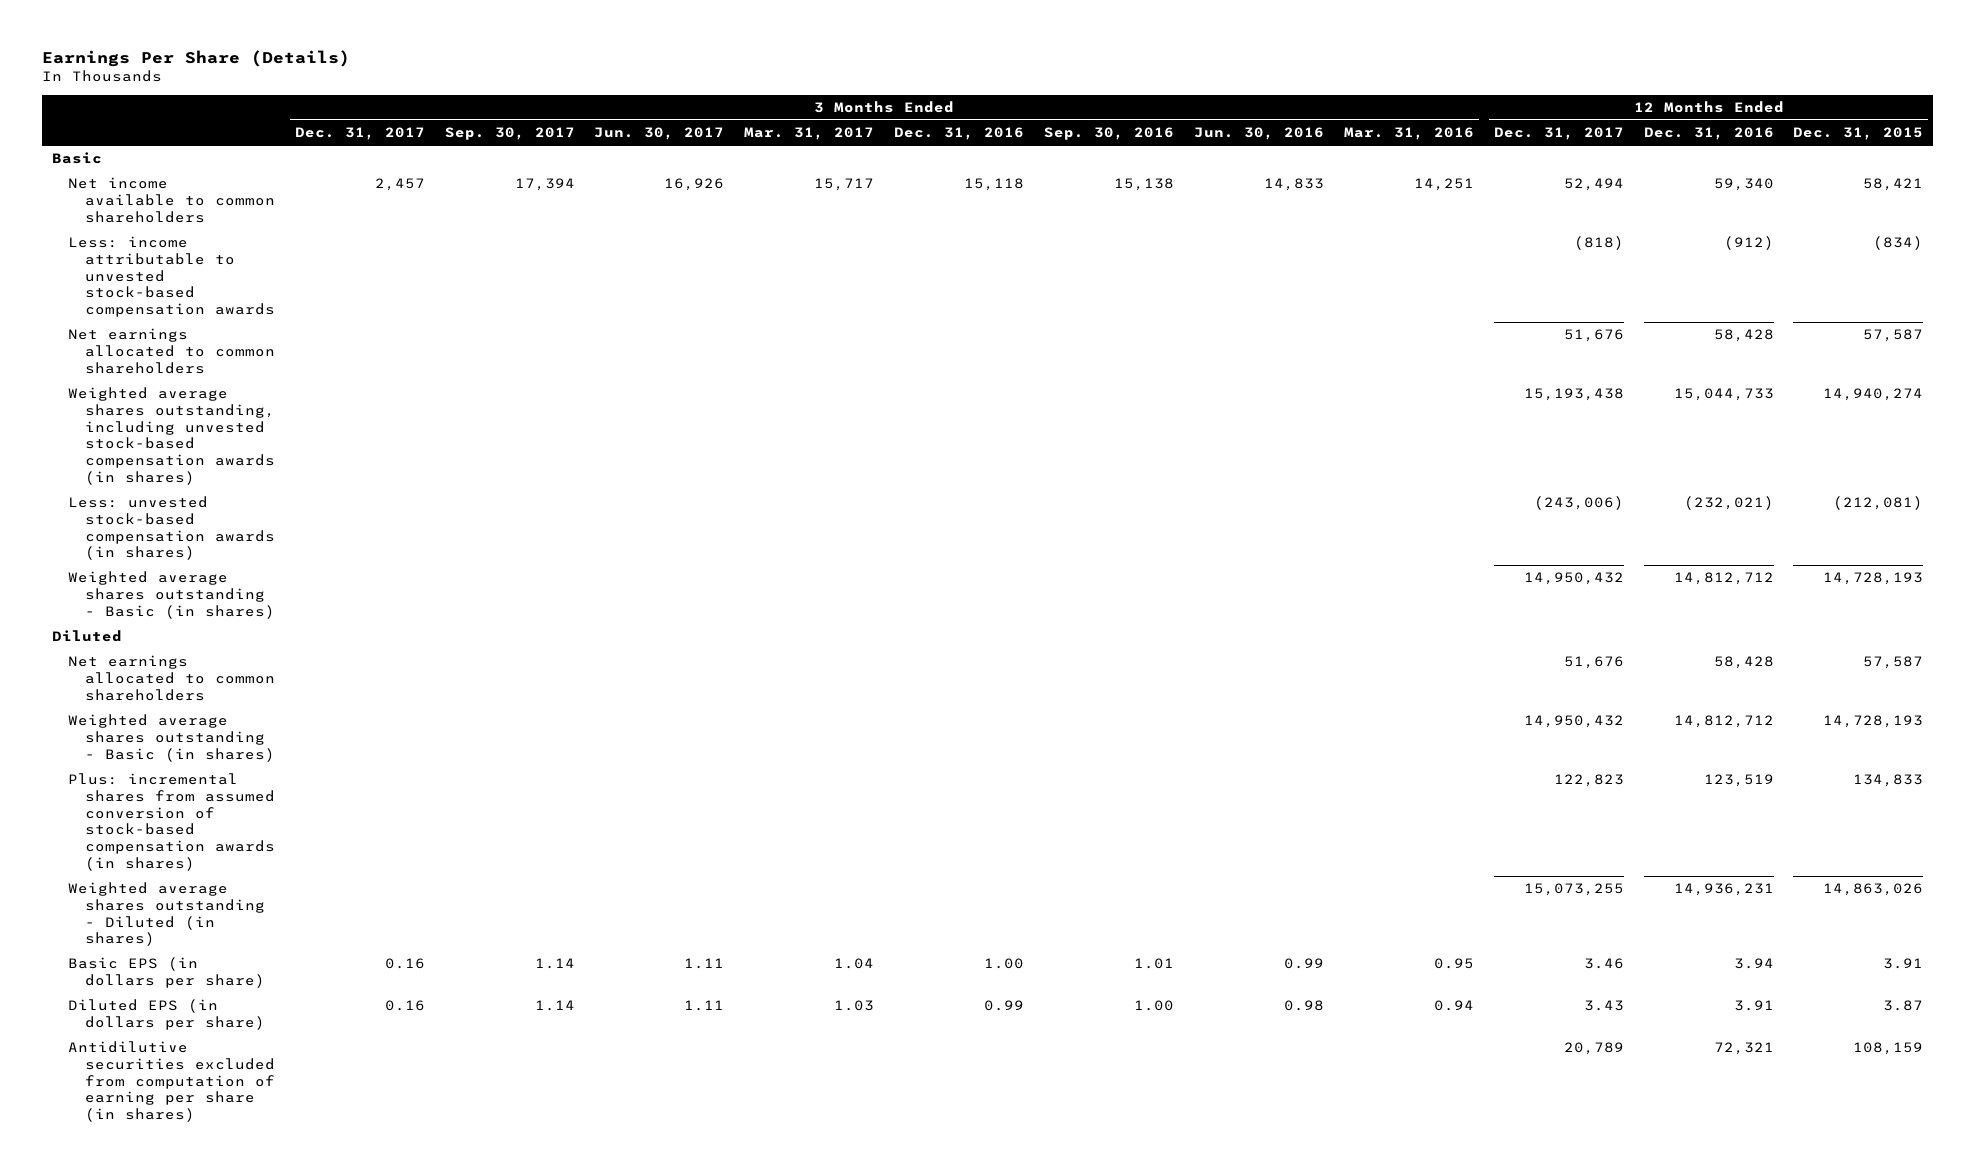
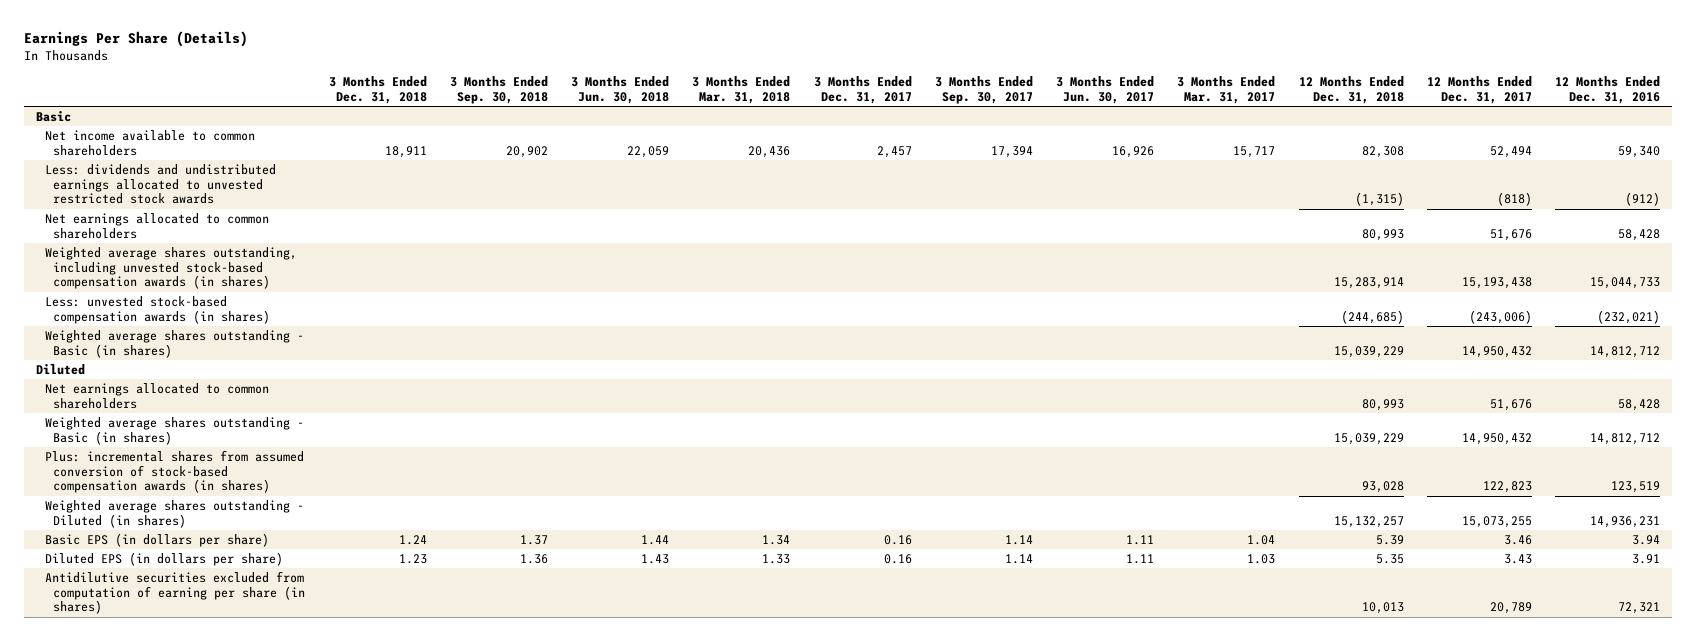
[894,127,1025,141] Dec. 31, 2016 -> none
[1044,127,1175,141] Sep. 30, 2016 -> none
[1193,127,1324,141] Jun. 30, 2016 -> none
[1343,127,1474,141] Mar. 31, 2016 -> none
[1793,127,1924,141] Dec. 31, 2015 -> none
none -> [328,75,427,104] 3 Months Ended Dec. 31, 2018
none -> [449,75,548,104] 3 Months Ended Sep. 30, 2018
none -> [571,75,670,104] 3 Months Ended Jun. 30, 2018
none -> [692,75,791,104] 3 Months Ended Mar. 31, 2018
none -> [1298,75,1404,104] 12 Months Ended Dec. 31, 2018
[68,236,275,317] Less: income attributable to unvested stock-based compensation awards -> [44,164,276,205] Less: dividends and undistributed earnings allocated to unvested restricted stock awards

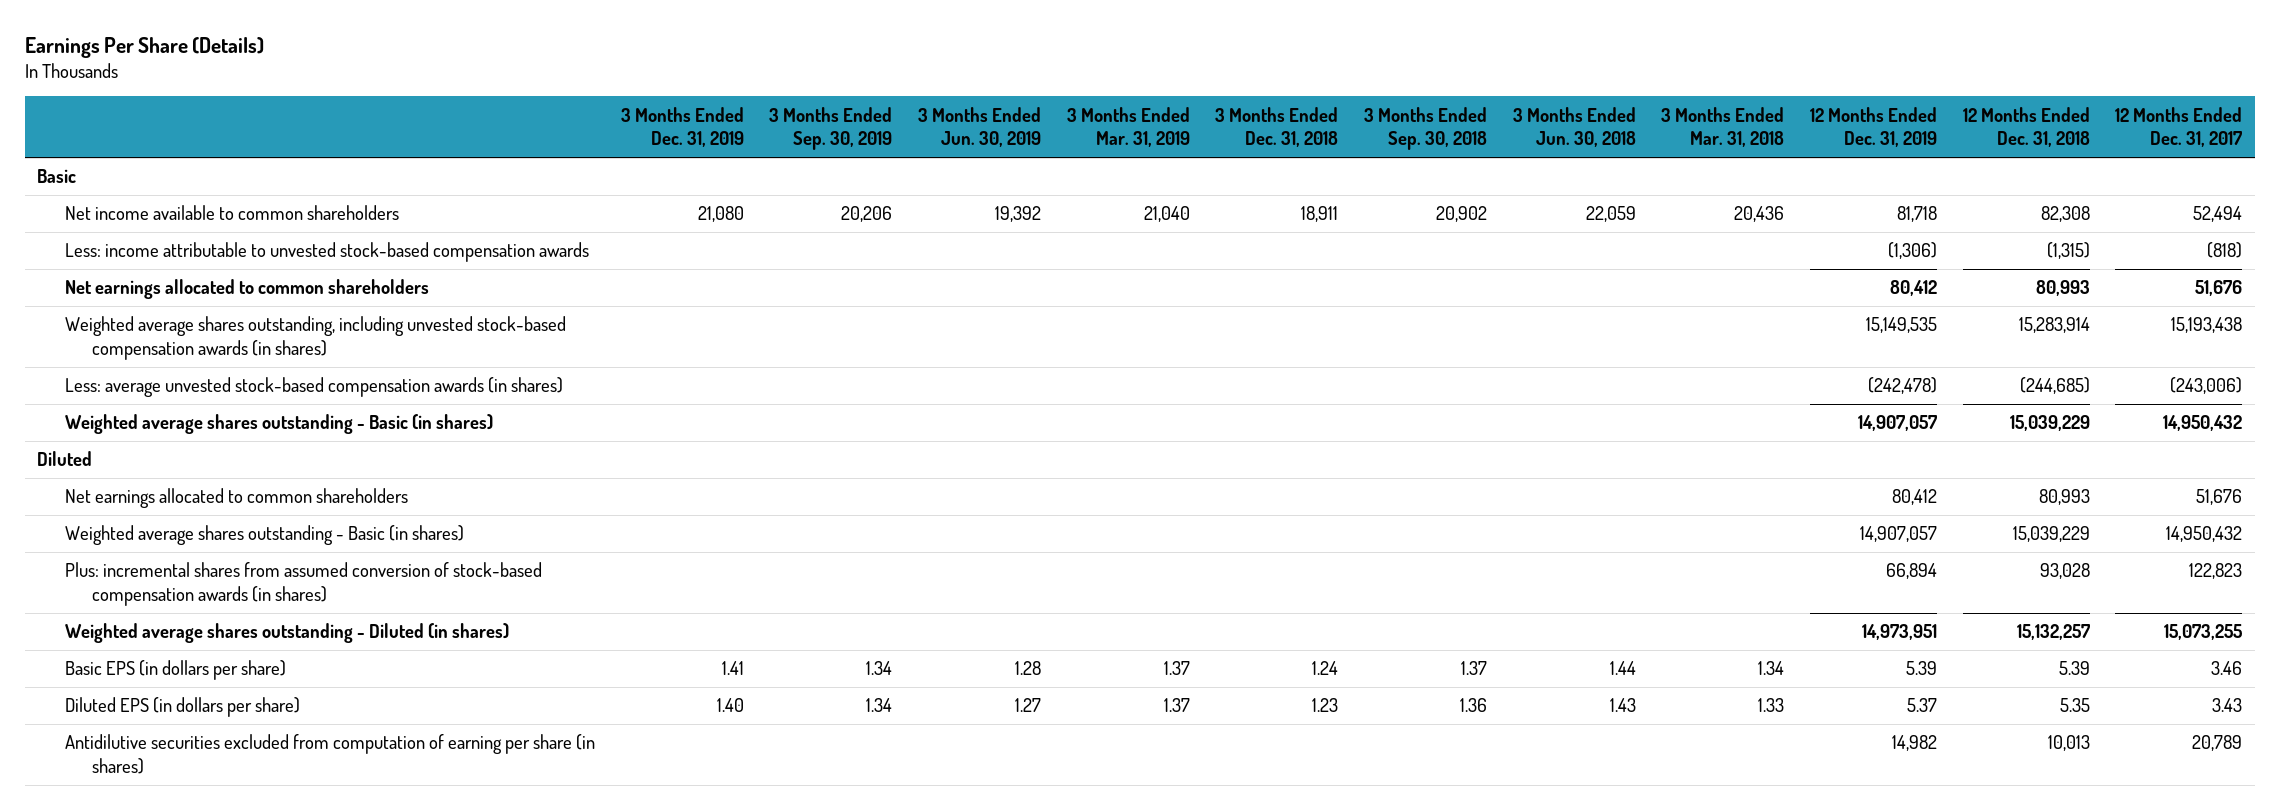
[813,75,912,104] 3 Months Ended Dec. 31, 2017 -> none
[934,75,1033,104] 3 Months Ended Sep. 30, 2017 -> none
[1056,75,1155,104] 3 Months Ended Jun. 30, 2017 -> none
[1177,75,1276,104] 3 Months Ended Mar. 31, 2017 -> none
[1555,75,1661,104] 12 Months Ended Dec. 31, 2016 -> none
none -> [620,106,744,148] 3 Months Ended Dec. 31, 2019
none -> [769,106,893,151] 3 Months Ended Sep. 30, 2019
none -> [917,106,1041,148] 3 Months Ended Jun. 30, 2019
none -> [1066,106,1190,148] 3 Months Ended Mar. 31, 2019
none -> [1810,106,1938,148] 12 Months Ended Dec. 31, 2019
[44,164,276,205] Less: dividends and undistributed earnings allocated to unvested restricted stock awards -> [64,242,589,263] Less: income attributable to unvested stock-based compensation awards
[44,296,271,324] Less: unvested stock-based compensation awards (in shares) -> [64,377,563,398] Less: average unvested stock-based compensation awards (in shares)

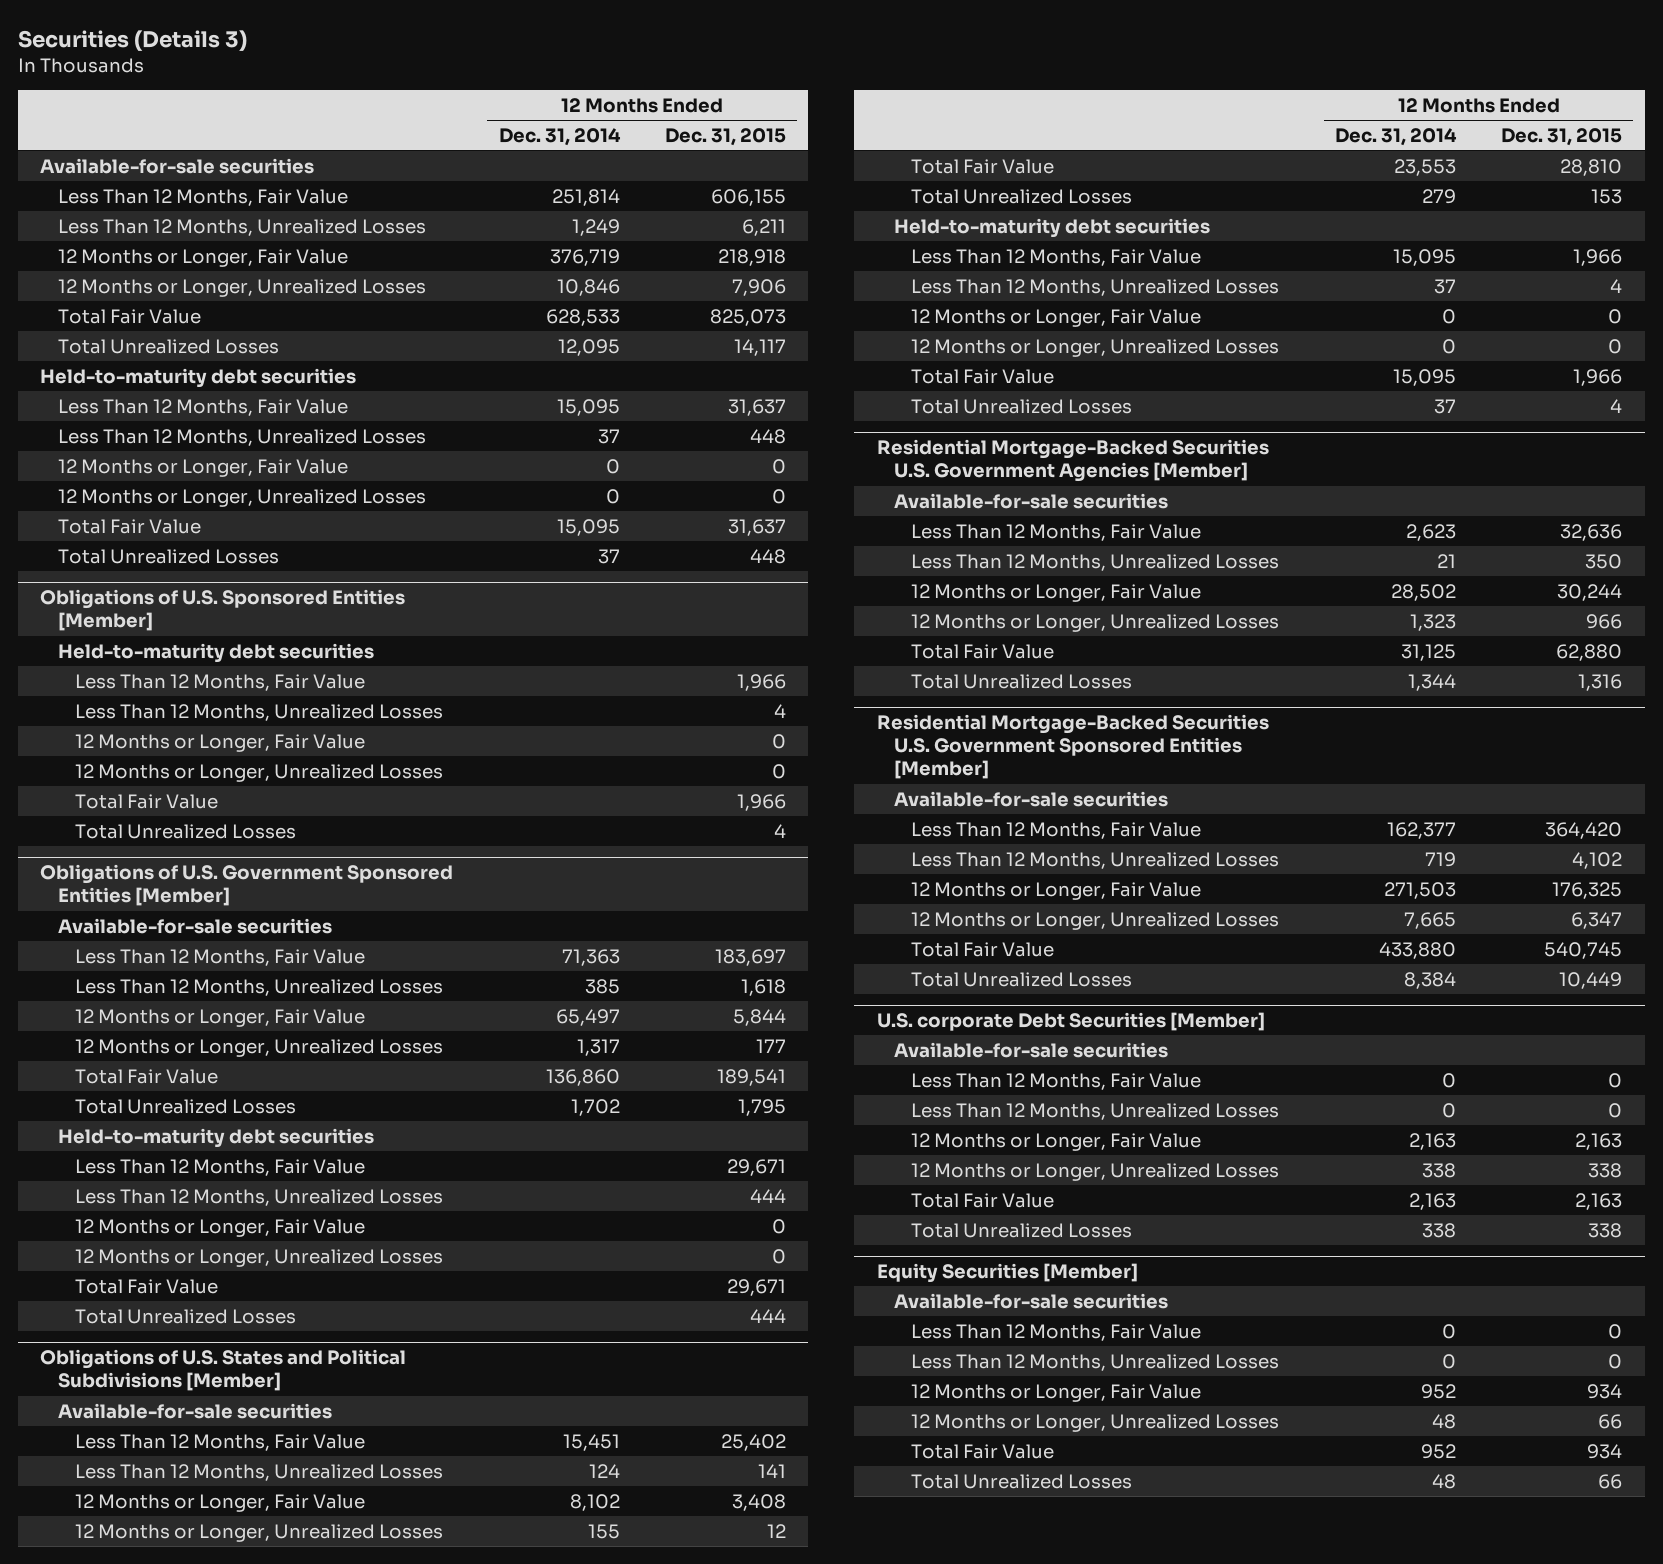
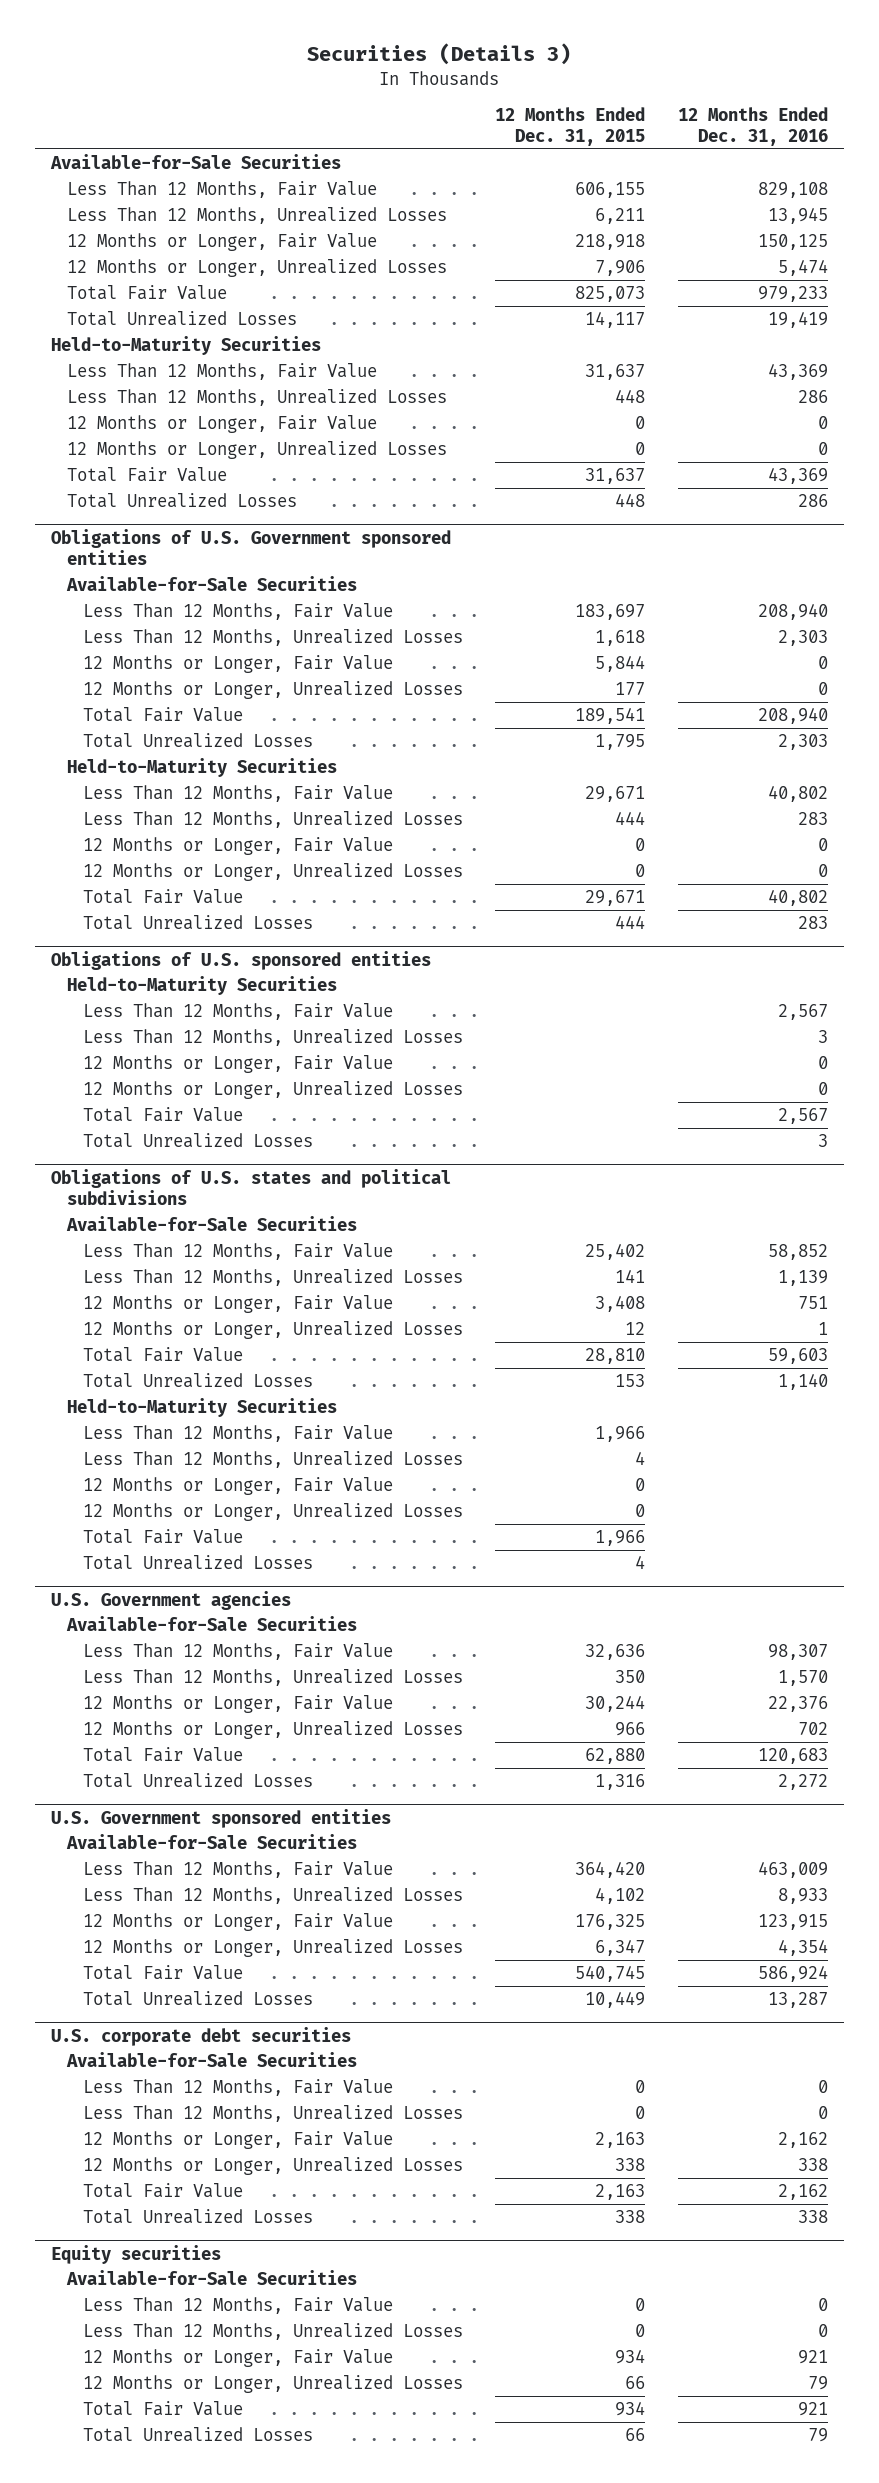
[498,127,621,146] Dec. 31, 2014 -> none
none -> [677,106,828,147] 12 Months Ended Dec. 31, 2016
[40,157,315,174] Available-for-sale securities -> [49,153,341,169] Available-for-Sale Securities
[40,367,357,388] Held-to-maturity debt securities -> [50,335,321,355] Held-to-Maturity Securities
[40,589,406,632] Obligations of U.S. Sponsored Entities [Member] -> none
[57,642,374,663] Held-to-maturity debt securities -> none
[74,673,365,691] Less Than 12 Months, Fair Value -> none
[74,703,443,721] Less Than 12 Months, Unrealized Losses -> none
[74,733,365,752] 12 Months or Longer, Fair Value -> none
[74,763,443,782] 12 Months or Longer, Unrealized Losses -> none
[74,793,218,809] Total Fair Value -> none
[74,823,296,839] Total Unrealized Losses -> none
[40,864,454,907] Obligations of U.S. Government Sponsored Entities [Member] -> [50,528,451,566] Obligations of U.S. Government sponsored entities
[57,917,332,934] Available-for-sale securities -> [65,575,357,591] Available-for-Sale Securities
[57,1127,374,1148] Held-to-maturity debt securities -> [66,757,337,777] Held-to-Maturity Securities
none -> [50,950,431,970] Obligations of U.S. sponsored entities
none -> [66,975,337,995] Held-to-Maturity Securities
none -> [83,1002,394,1020] Less Than 12 Months, Fair Value
none -> [83,1028,464,1046] Less Than 12 Months, Unrealized Losses
none -> [83,1054,394,1073] 12 Months or Longer, Fair Value
none -> [83,1080,464,1099] 12 Months or Longer, Unrealized Losses
none -> [83,1106,244,1122] Total Fair Value
none -> [83,1132,314,1148] Total Unrealized Losses
[40,1349,407,1392] Obligations of U.S. States and Political Subdivisions [Member] -> [50,1168,451,1206] Obligations of U.S. states and political subdivisions
[57,1402,332,1419] Available-for-sale securities -> [65,1215,357,1231] Available-for-Sale Securities
[894,217,1211,238] Held-to-maturity debt securities -> [66,1397,337,1417] Held-to-Maturity Securities
[876,439,1269,483] Residential Mortgage-Backed Securities U.S. Government Agencies [Member] -> [50,1590,291,1610] U.S. Government agencies
[894,492,1169,509] Available-for-sale securities -> [65,1615,357,1631] Available-for-Sale Securities
[876,714,1269,780] Residential Mortgage-Backed Securities U.S. Government Sponsored Entities [Member] -> [50,1808,391,1828] U.S. Government sponsored entities
[894,790,1169,807] Available-for-sale securities -> [65,1833,357,1849] Available-for-Sale Securities
[876,1012,1265,1032] U.S. corporate Debt Securities [Member] -> [50,2026,351,2046] U.S. corporate debt securities
[894,1041,1169,1058] Available-for-sale securities -> [65,2051,357,2067] Available-for-Sale Securities
[876,1263,1138,1284] Equity Securities [Member] -> [50,2244,221,2264] Equity securities
[894,1292,1169,1309] Available-for-sale securities -> [65,2269,357,2285] Available-for-Sale Securities

